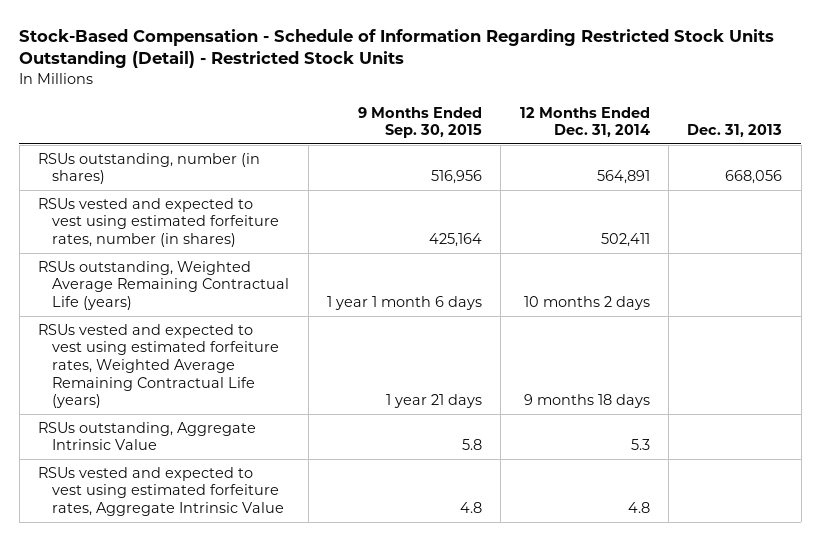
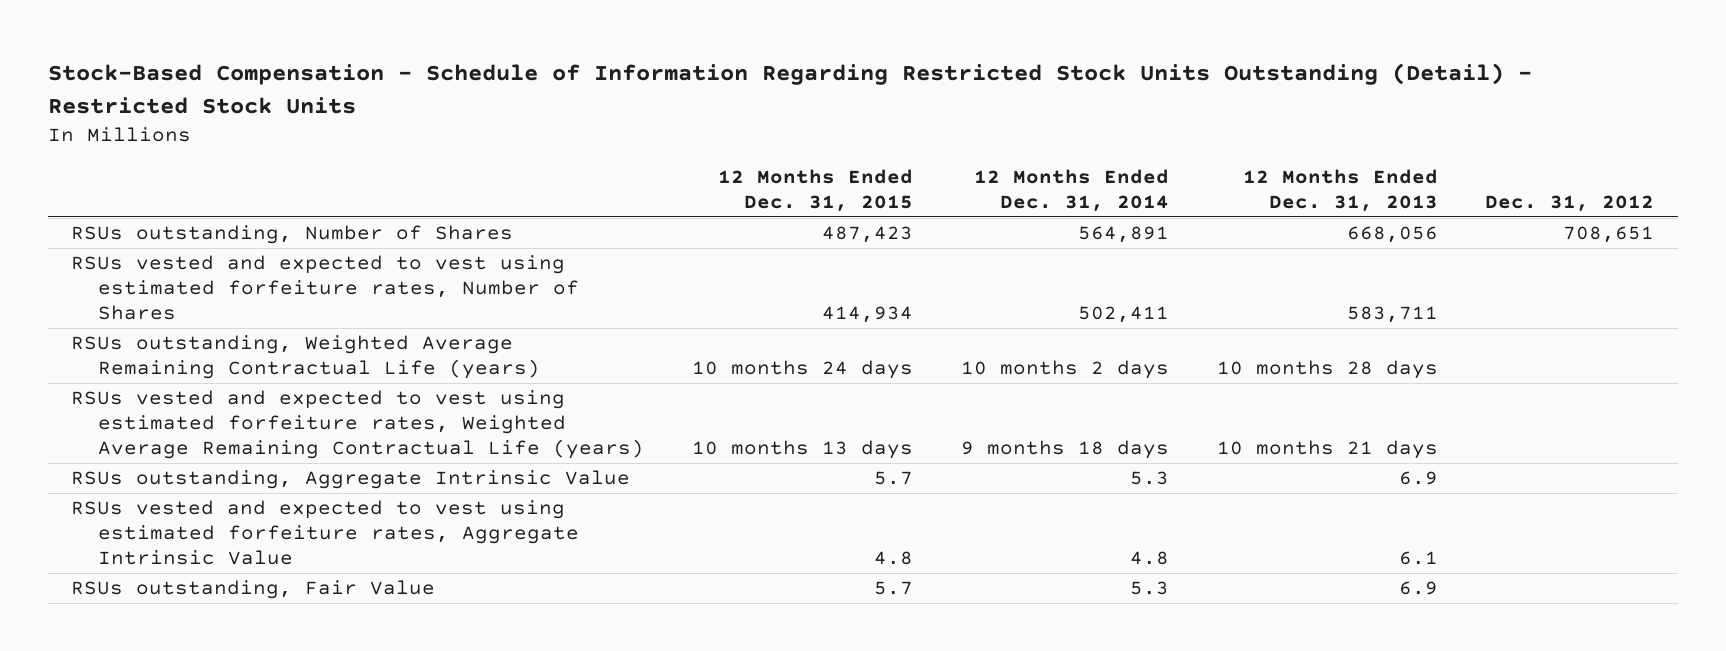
[358,106,483,139] 9 Months Ended Sep. 30, 2015 -> none
[687,124,783,138] Dec. 31, 2013 -> none
none -> [717,169,913,212] 12 Months Ended Dec. 31, 2015
none -> [1242,169,1438,212] 12 Months Ended Dec. 31, 2013
none -> [1485,194,1655,212] Dec. 31, 2012
[38,152,261,185] RSUs outstanding, number (in shares) -> [71,225,514,245] RSUs outstanding, Number of Shares
[38,197,280,248] RSUs vested and expected to vest using estimated forfeiture rates, number (in shares) -> [71,255,580,321] RSUs vested and expected to vest using estimated forfeiture rates, Number of Shares
none -> [71,580,436,600] RSUs outstanding, Fair Value

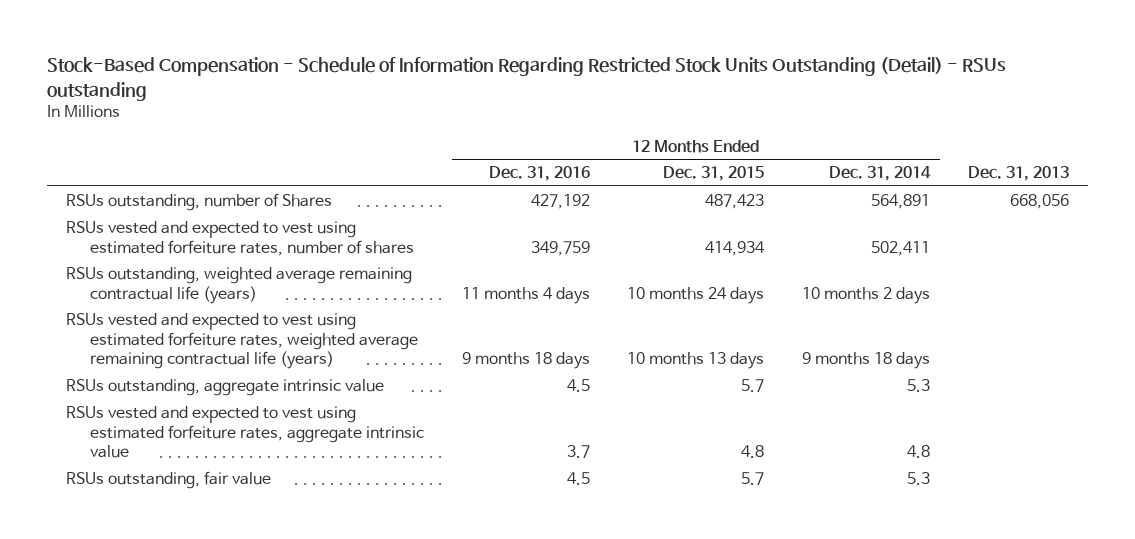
[47,63,1532,114] Stock-Based Compensation - Schedule of Information Regarding Restricted Stock Units Outstanding (Detail) - Restricted Stock Units -> [47,57,1007,101] Stock-Based Compensation - Schedule of Information Regarding Restricted Stock Units Outstanding (Detail) - RSUs outstanding
[1242,169,1438,212] 12 Months Ended Dec. 31, 2013 -> none
[1485,194,1655,212] Dec. 31, 2012 -> none
none -> [488,166,590,182] Dec. 31, 2016
none -> [967,166,1069,182] Dec. 31, 2013
[71,225,514,245] RSUs outstanding, Number of Shares -> [65,192,332,211] RSUs outstanding, number of Shares
[71,255,580,321] RSUs vested and expected to vest using estimated forfeiture rates, Number of Shares -> [65,220,415,256] RSUs vested and expected to vest using estimated forfeiture rates, number of shares
[71,335,541,380] RSUs outstanding, Weighted Average Remaining Contractual Life (years) -> [65,266,412,304] RSUs outstanding, weighted average remaining contractual life (years)
[71,390,645,460] RSUs vested and expected to vest using estimated forfeiture rates, Weighted Average Remaining Contractual Life (years) -> [65,312,419,370] RSUs vested and expected to vest using estimated forfeiture rates, weighted average remaining contractual life (years)
[71,470,631,490] RSUs outstanding, Aggregate Intrinsic Value -> [65,378,384,396] RSUs outstanding, aggregate intrinsic value
[71,500,580,566] RSUs vested and expected to vest using estimated forfeiture rates, Aggregate Intrinsic Value -> [65,405,425,459] RSUs vested and expected to vest using estimated forfeiture rates, aggregate intrinsic value
[71,580,436,600] RSUs outstanding, Fair Value -> [65,470,271,489] RSUs outstanding, fair value

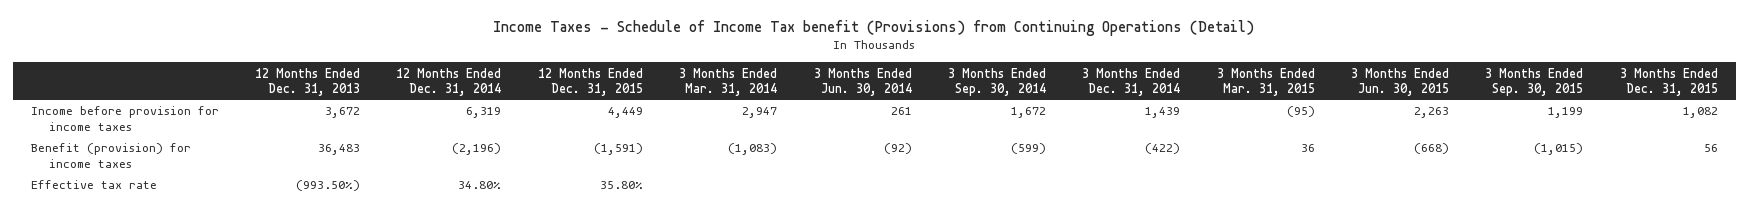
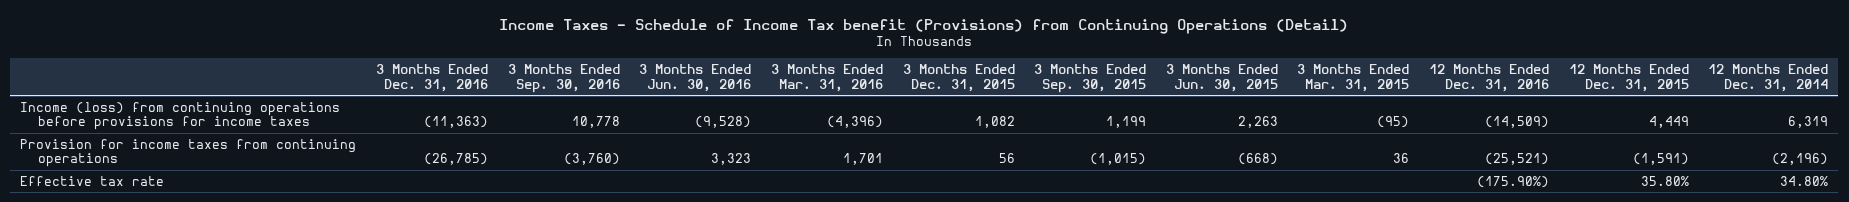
[255,67,361,96] 12 Months Ended Dec. 31, 2013 -> none
[679,67,778,96] 3 Months Ended Mar. 31, 2014 -> none
[813,67,912,96] 3 Months Ended Jun. 30, 2014 -> none
[947,67,1046,96] 3 Months Ended Sep. 30, 2014 -> none
[1082,67,1181,96] 3 Months Ended Dec. 31, 2014 -> none
none -> [375,64,488,92] 3 Months Ended Dec. 31, 2016
none -> [507,64,620,93] 3 Months Ended Sep. 30, 2016
none -> [639,64,752,92] 3 Months Ended Jun. 30, 2016
none -> [770,64,883,92] 3 Months Ended Mar. 31, 2016
none -> [1429,64,1550,92] 12 Months Ended Dec. 31, 2016
[30,106,219,131] Income before provision for income taxes -> [20,101,341,131] Income (loss) from continuing operations before provisions for income taxes
[30,143,191,168] Benefit (provision) for income taxes -> [20,138,357,168] Provision for income taxes from continuing operations

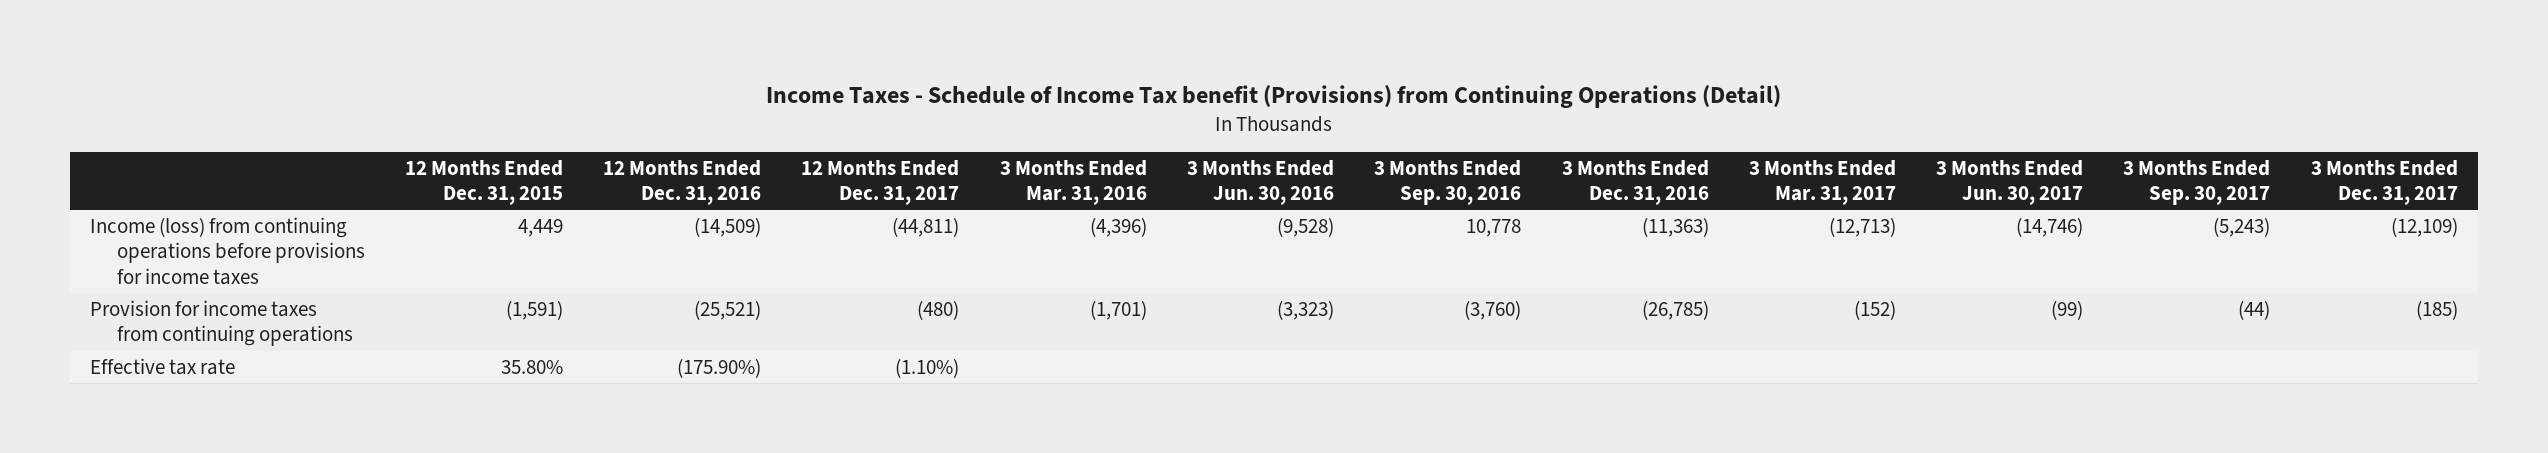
[902,64,1015,92] 3 Months Ended Dec. 31, 2015 -> none
[1034,64,1147,93] 3 Months Ended Sep. 30, 2015 -> none
[1165,64,1278,92] 3 Months Ended Jun. 30, 2015 -> none
[1297,64,1410,92] 3 Months Ended Mar. 31, 2015 -> none
[1708,64,1829,92] 12 Months Ended Dec. 31, 2014 -> none
none -> [801,159,960,206] 12 Months Ended Dec. 31, 2017
none -> [1748,159,1896,206] 3 Months Ended Mar. 31, 2017
none -> [1936,159,2084,206] 3 Months Ended Jun. 30, 2017
none -> [2123,159,2271,206] 3 Months Ended Sep. 30, 2017
none -> [2310,159,2458,206] 3 Months Ended Dec. 31, 2017
[711,153,752,166] 3,323 -> [1276,299,1334,320] (3,323)
[842,153,883,166] 1,701 -> [1089,299,1147,320] (1,701)

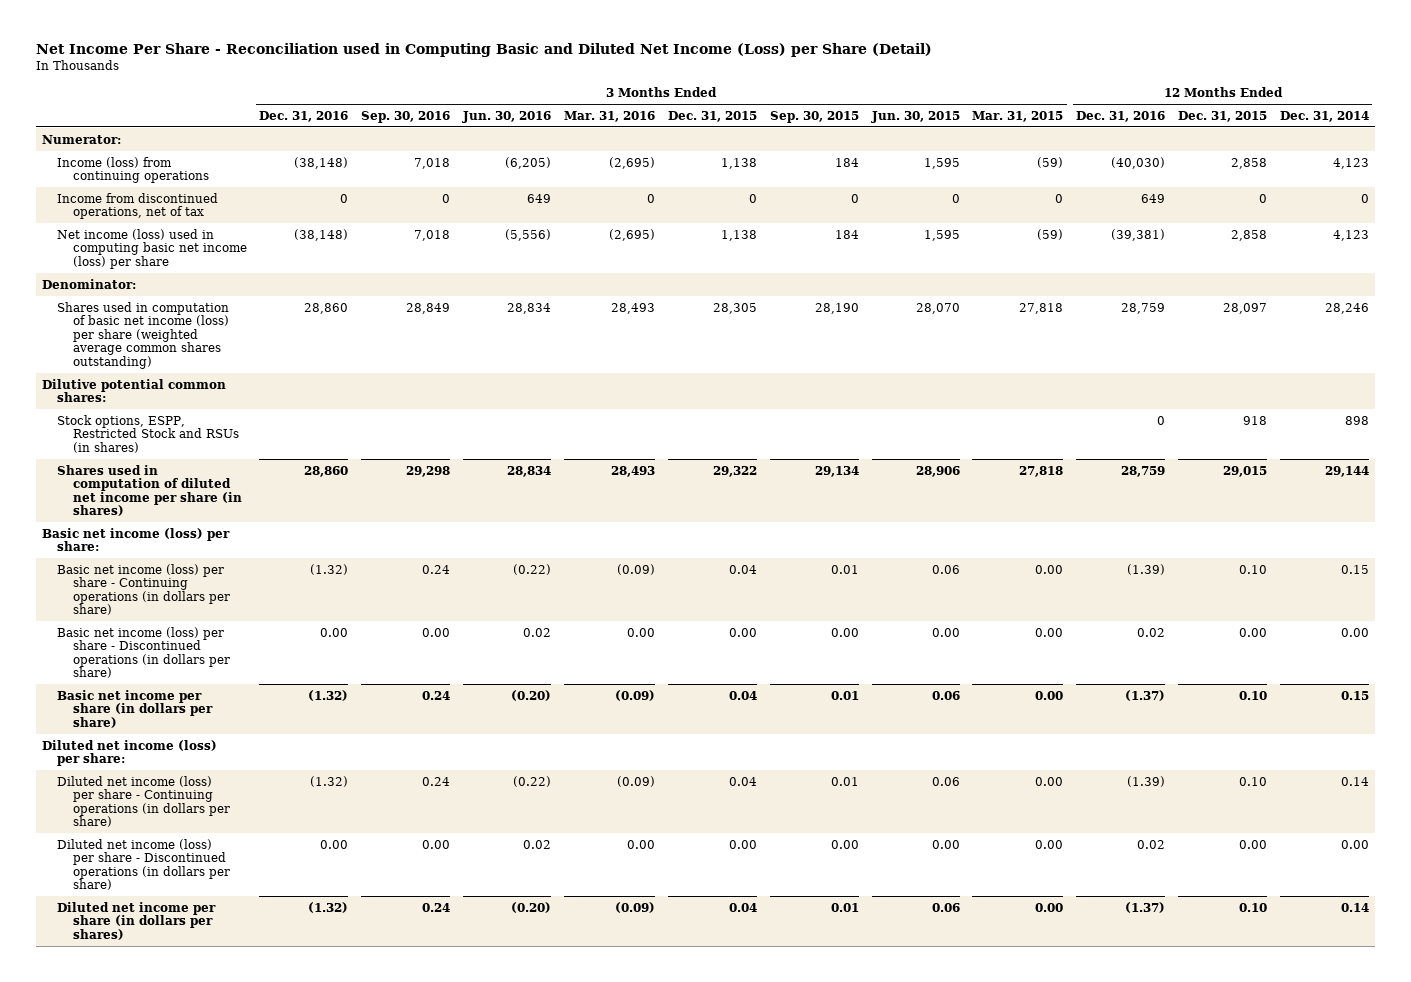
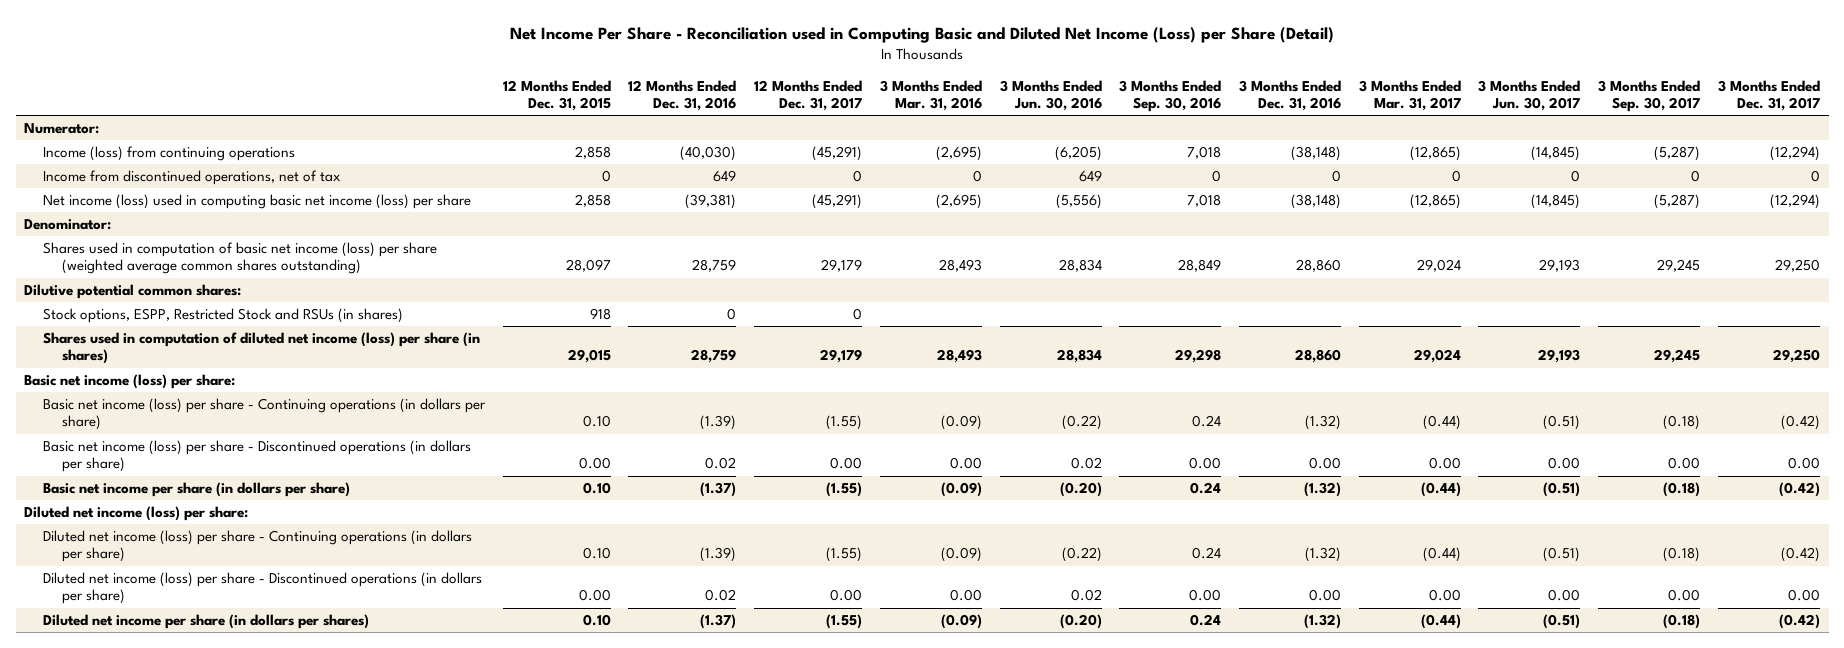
[667,110,757,122] Dec. 31, 2015 -> none
[769,110,859,123] Sep. 30, 2015 -> none
[870,110,960,123] Jun. 30, 2015 -> none
[972,110,1064,122] Mar. 31, 2015 -> none
[1279,110,1369,122] Dec. 31, 2014 -> none
none -> [754,79,863,111] 12 Months Ended Dec. 31, 2017
none -> [1358,79,1461,111] 3 Months Ended Mar. 31, 2017
none -> [1478,79,1581,111] 3 Months Ended Jun. 30, 2017
none -> [1597,79,1700,112] 3 Months Ended Sep. 30, 2017
none -> [1717,79,1820,111] 3 Months Ended Dec. 31, 2017
[57,464,242,517] Shares used in computation of diluted net income per share (in shares) -> [43,332,481,365] Shares used in computation of diluted net income (loss) per share (in shares)

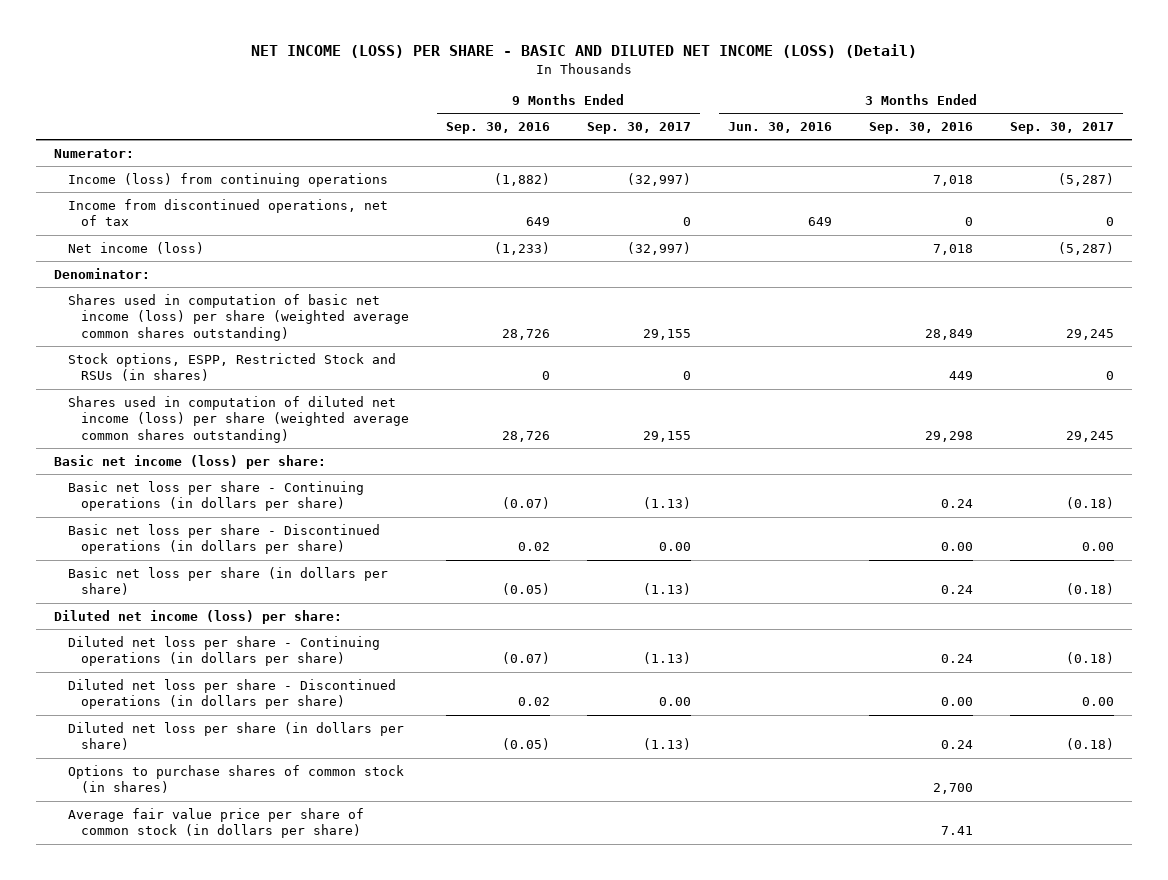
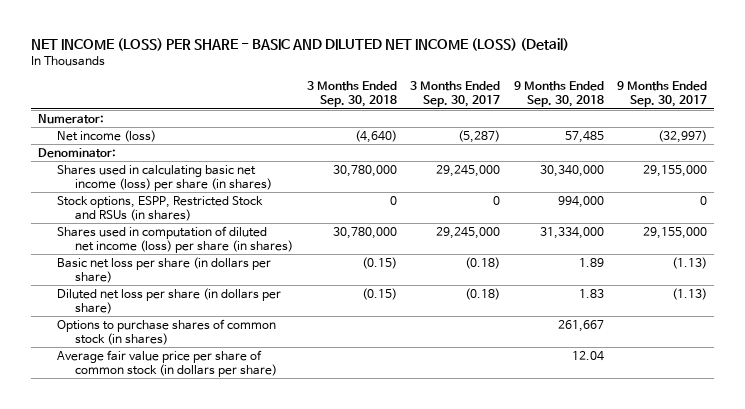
[446,121,551,134] Sep. 30, 2016 -> none
[727,121,832,133] Jun. 30, 2016 -> none
[868,121,973,134] Sep. 30, 2016 -> none
none -> [306,81,397,108] 3 Months Ended Sep. 30, 2018
none -> [513,81,604,108] 9 Months Ended Sep. 30, 2018
[67,172,388,187] Income (loss) from continuing operations -> none
[67,198,388,227] Income from discontinued operations, net of tax -> none
[67,293,410,341] Shares used in computation of basic net income (loss) per share (weighted average common shares outstanding) -> [56,164,273,192] Shares used in calculating basic net income (loss) per share (in shares)
[642,328,691,340] 29,155 -> [643,164,708,177] 29,155,000
[1065,328,1114,340] 29,245 -> [436,164,501,177] 29,245,000
[54,454,327,469] Basic net income (loss) per share: -> none
[67,480,364,512] Basic net loss per share - Continuing operations (in dollars per share) -> none
[67,523,380,555] Basic net loss per share - Discontinued operations (in dollars per share) -> none
[67,395,410,443] Shares used in computation of diluted net income (loss) per share (weighted average common shares outstanding) -> [56,225,294,254] Shares used in computation of diluted net income (loss) per share (in shares)
[642,430,691,442] 29,155 -> [643,226,708,239] 29,155,000
[1065,430,1114,442] 29,245 -> [436,226,501,239] 29,245,000
[54,609,343,624] Diluted net income (loss) per share: -> none
[67,635,380,667] Diluted net loss per share - Continuing operations (in dollars per share) -> none
[67,678,396,710] Diluted net loss per share - Discontinued operations (in dollars per share) -> none

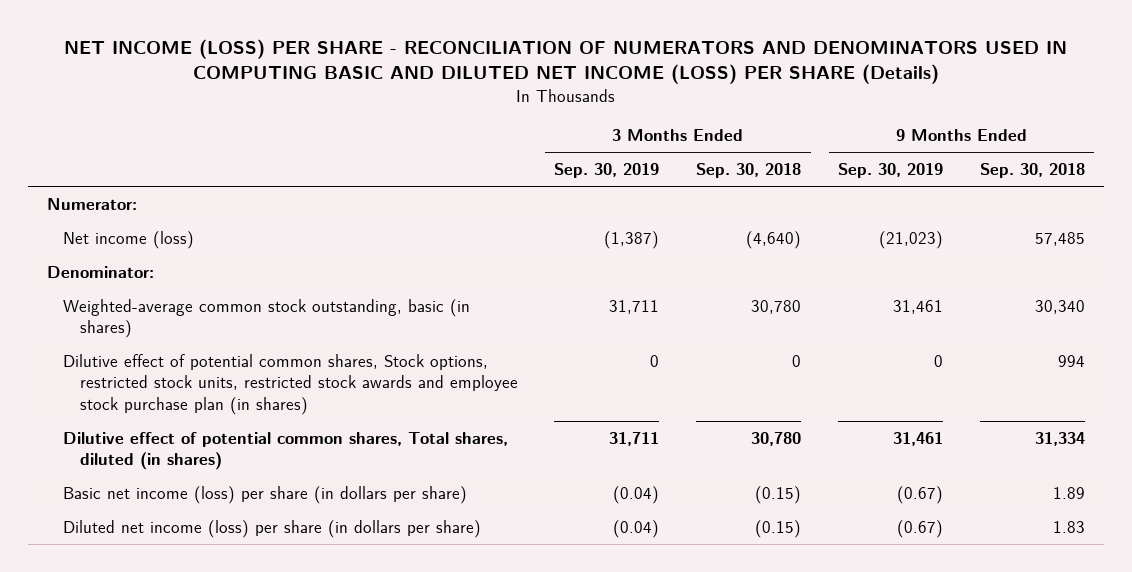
[30,38,569,52] NET INCOME (LOSS) PER SHARE - BASIC AND DILUTED NET INCOME (LOSS) (Detail) -> [63,38,1067,85] NET INCOME (LOSS) PER SHARE - RECONCILIATION OF NUMERATORS AND DENOMINATORS USED IN COMPUTING BASIC AND DILUTED NET INCOME (LOSS) PER SHARE (Details)
[410,81,501,108] 3 Months Ended Sep. 30, 2017 -> none
[617,81,708,108] 9 Months Ended Sep. 30, 2017 -> none
none -> [554,162,660,178] Sep. 30, 2019
none -> [838,162,944,178] Sep. 30, 2019
[56,318,276,346] Options to purchase shares of common stock (in shares) -> none
[56,349,278,378] Average fair value price per share of common stock (in dollars per share) -> none
[56,164,273,192] Shares used in calculating basic net income (loss) per share (in shares) -> [63,298,471,339] Weighted-average common stock outstanding, basic (in shares)
[332,164,397,177] 30,780,000 -> [751,299,802,314] 30,780
[539,164,604,177] 30,340,000 -> [1035,299,1086,314] 30,340
[56,195,263,222] Stock options, ESPP, Restricted Stock and RSUs (in shares) -> [63,353,518,415] Dilutive effect of potential common shares, Stock options, restricted stock units, restricted stock awards and employee stock purchase plan (in shares)
[557,195,604,208] 994,000 -> [1058,354,1086,367] 994
[56,225,294,254] Shares used in computation of diluted net income (loss) per share (in shares) -> [63,431,509,471] Dilutive effect of potential common shares, Total shares, diluted (in shares)
[332,226,397,239] 30,780,000 -> [751,431,802,446] 30,780
[539,226,604,239] 31,334,000 -> [1035,431,1086,446] 31,334
[56,256,271,284] Basic net loss per share (in dollars per share) -> [63,485,468,504] Basic net income (loss) per share (in dollars per share)
[56,287,281,315] Diluted net loss per share (in dollars per share) -> [63,519,482,538] Diluted net income (loss) per share (in dollars per share)

